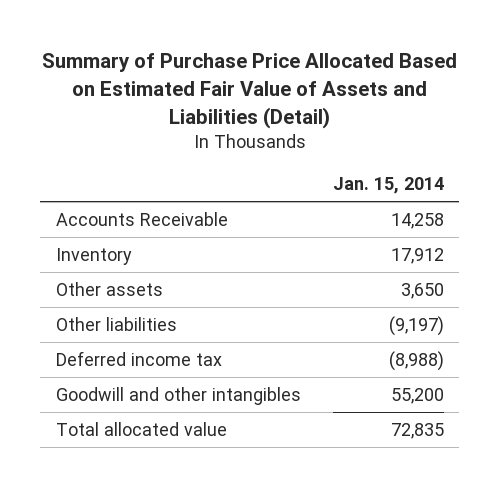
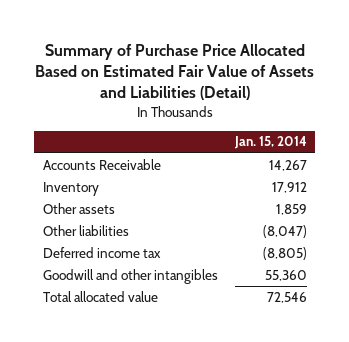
[390,212,444,229] 14,258 -> [268,159,307,171] 14,267
[400,282,444,299] 3,650 -> [275,203,307,215] 1,859
[388,315,444,336] (9,197) -> [262,224,307,238] (8,047)
[388,350,444,371] (8,988) -> [262,246,307,260] (8,805)
[390,387,444,404] 55,200 -> [264,269,307,281] 55,360
[390,422,444,439] 72,835 -> [266,291,307,303] 72,546

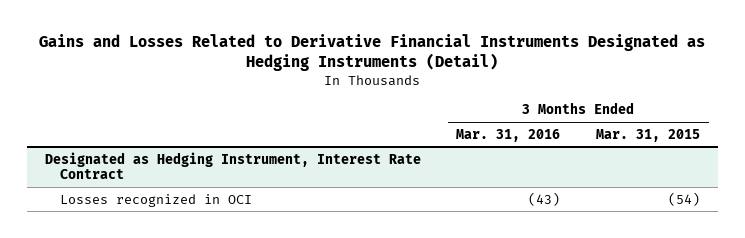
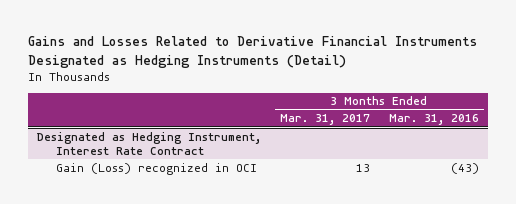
[595,128,700,142] Mar. 31, 2015 -> none
none -> [280,114,371,126] Mar. 31, 2017
[59,193,252,207] Losses recognized in OCI -> [55,162,257,175] Gain (Loss) recognized in OCI

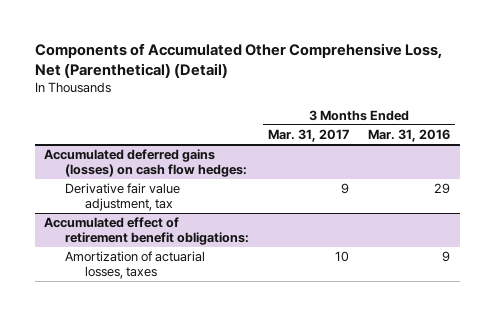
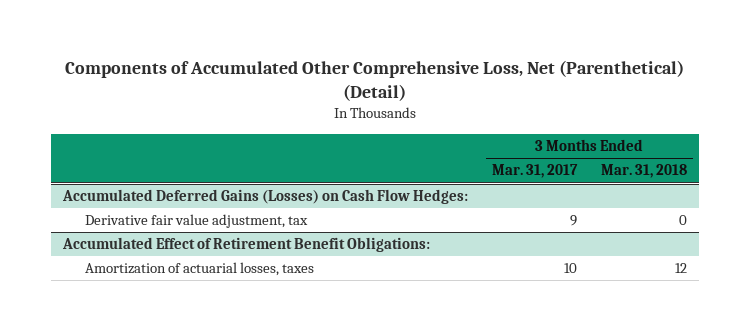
[368,129,451,143] Mar. 31, 2016 -> none
none -> [600,164,687,179] Mar. 31, 2018
[44,149,247,178] Accumulated deferred gains (losses) on cash flow hedges: -> [61,189,468,205] Accumulated Deferred Gains (Losses) on Cash Flow Hedges:
[44,217,249,246] Accumulated effect of retirement benefit obligations: -> [61,237,430,253] Accumulated Effect of Retirement Benefit Obligations:

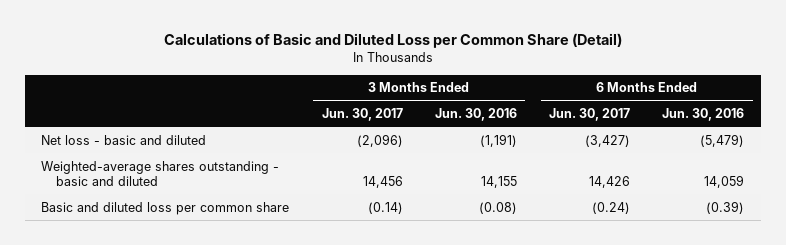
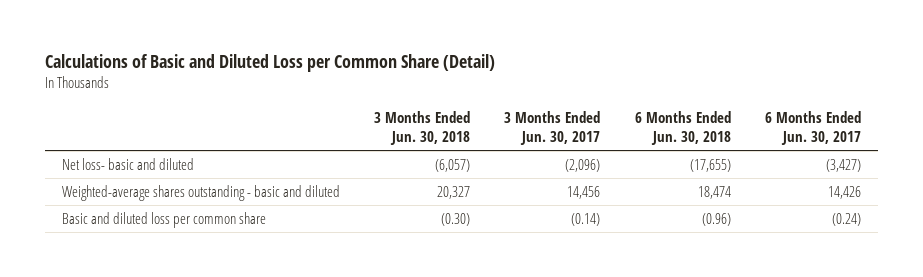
[434,108,517,122] Jun. 30, 2016 -> none
[662,108,745,122] Jun. 30, 2016 -> none
none -> [374,110,471,145] 3 Months Ended Jun. 30, 2018
none -> [634,110,731,145] 6 Months Ended Jun. 30, 2018
[41,134,207,145] Net loss - basic and diluted -> [61,157,194,170] Net loss- basic and diluted

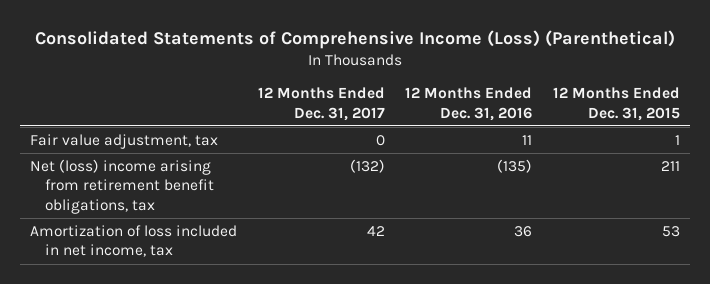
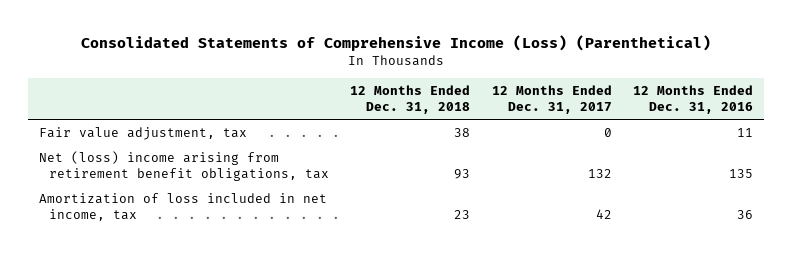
[552,87,680,121] 12 Months Ended Dec. 31, 2015 -> none
none -> [350,84,471,115] 12 Months Ended Dec. 31, 2018
[349,158,385,173] (132) -> [587,169,612,179] 132
[497,158,533,173] (135) -> [729,169,754,179] 135

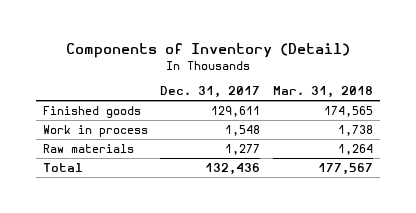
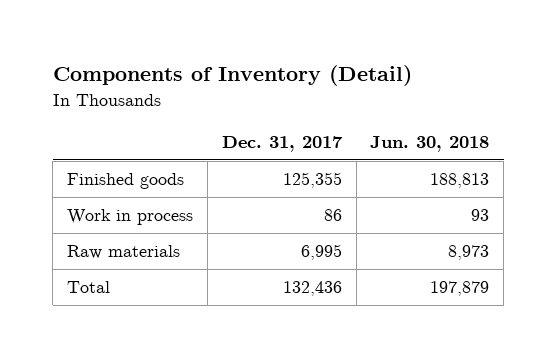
[273,86,374,99] Mar. 31, 2018 -> none
none -> [370,136,490,153] Jun. 30, 2018
[211,105,261,117] 129,611 -> [282,172,342,189] 125,355
[225,124,261,136] 1,548 -> [323,209,342,222] 86
[225,143,261,155] 1,277 -> [300,244,342,261] 6,995

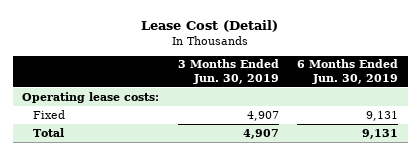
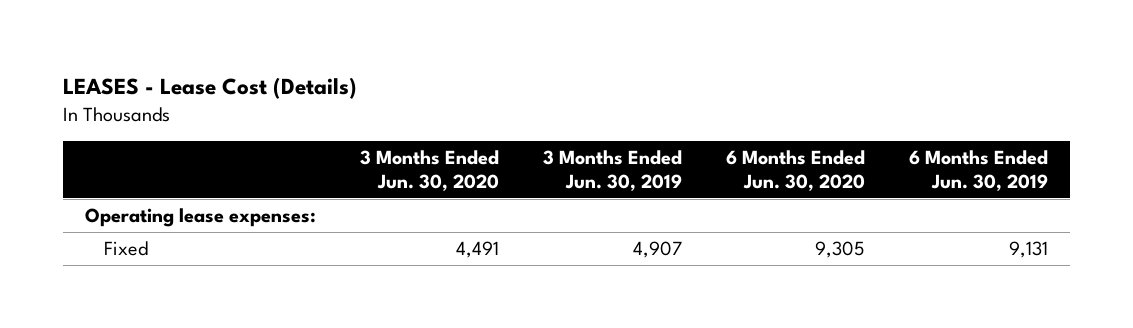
[141,19,279,32] Lease Cost (Detail) -> [63,77,358,100] LEASES - Lease Cost (Details)
none -> [360,150,500,192] 3 Months Ended Jun. 30, 2020
none -> [725,150,865,192] 6 Months Ended Jun. 30, 2020
[21,91,159,103] Operating lease costs: -> [85,208,317,228] Operating lease expenses:
[33,127,65,137] Total -> none

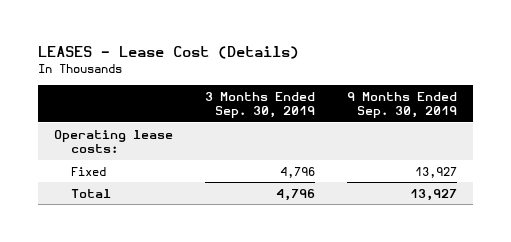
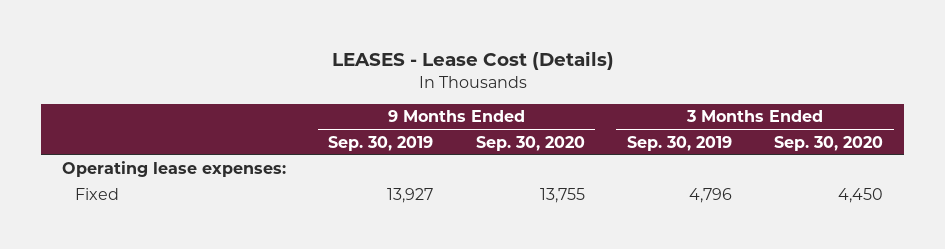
none -> [475,135,585,151] Sep. 30, 2020
none -> [774,135,884,151] Sep. 30, 2020
[53,129,173,154] Operating lease costs: -> [62,161,287,178] Operating lease expenses:
[71,188,112,198] Total -> none

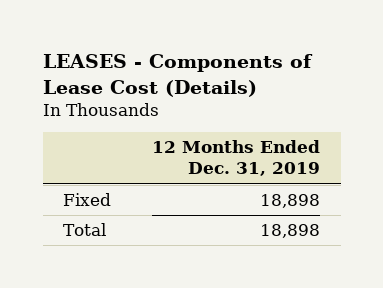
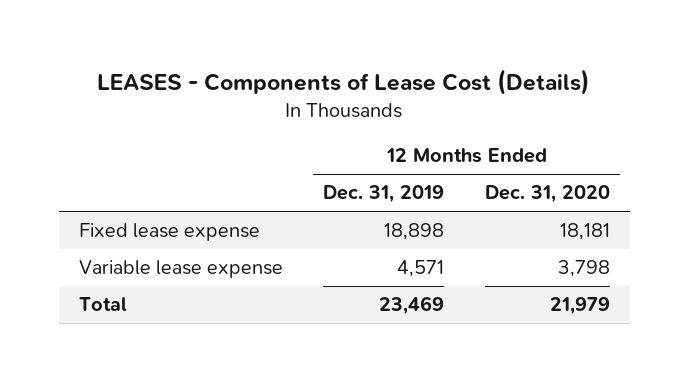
none -> [485,185,611,204] Dec. 31, 2020
[63,193,112,207] Fixed -> [78,223,260,242] Fixed lease expense
none -> [78,260,283,279] Variable lease expense
[260,224,321,239] 18,898 -> [379,296,445,316] 23,469

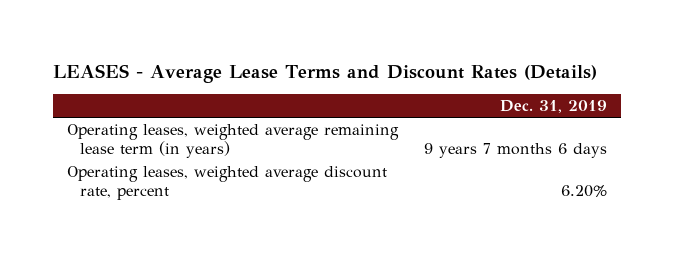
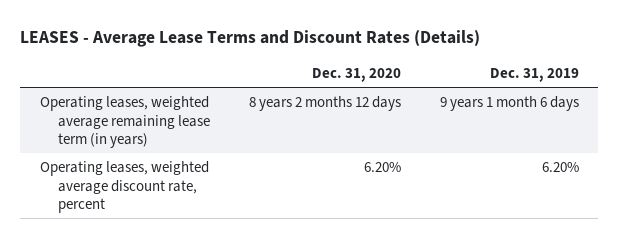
none -> [312,67,402,82] Dec. 31, 2020
[424,142,608,158] 9 years 7 months 6 days -> [439,96,579,112] 9 years 1 month 6 days

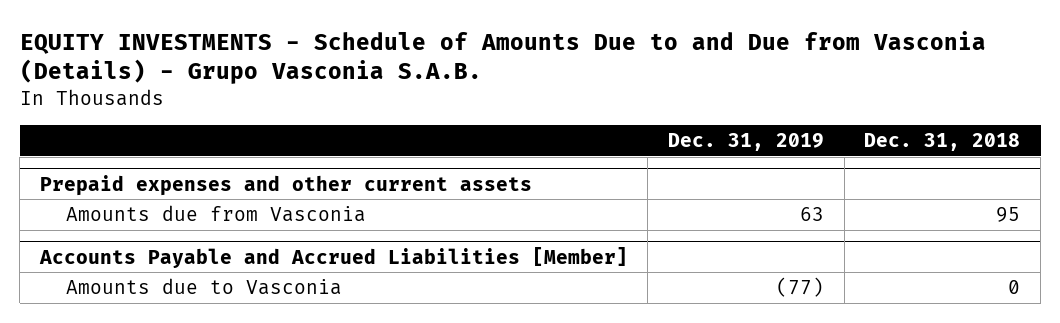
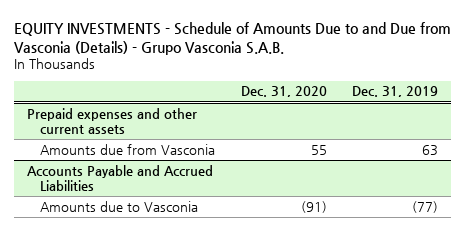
[864,133,1021,152] Dec. 31, 2018 -> none
none -> [240,86,327,98] Dec. 31, 2020
[38,246,628,268] Accounts Payable and Accrued Liabilities [Member] -> [26,164,213,191] Accounts Payable and Accrued Liabilities

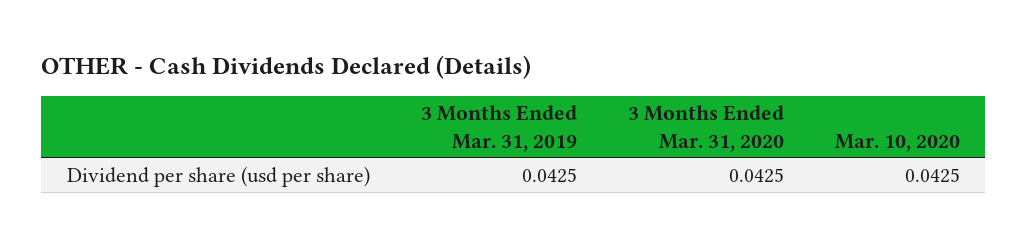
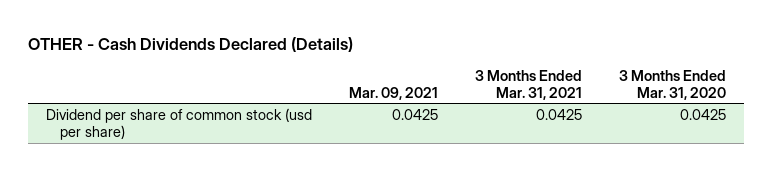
[420,104,577,152] 3 Months Ended Mar. 31, 2019 -> none
[834,133,960,152] Mar. 10, 2020 -> none
none -> [349,86,439,100] Mar. 09, 2021
none -> [475,69,583,100] 3 Months Ended Mar. 31, 2021
[66,165,370,187] Dividend per share (usd per share) -> [46,108,313,141] Dividend per share of common stock (usd per share)

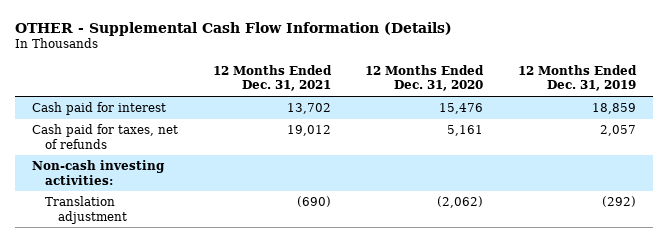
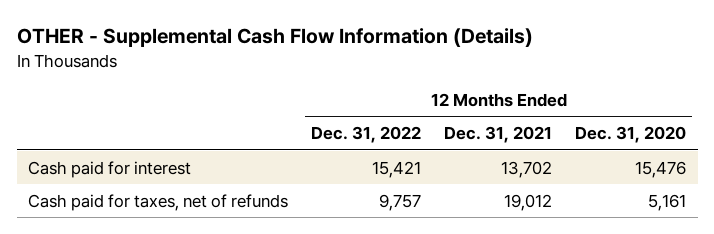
[518,65,638,92] 12 Months Ended Dec. 31, 2019 -> none
none -> [311,126,422,144] Dec. 31, 2022
[31,160,165,185] Non-cash investing activities: -> none
[45,196,128,224] Translation adjustment -> none

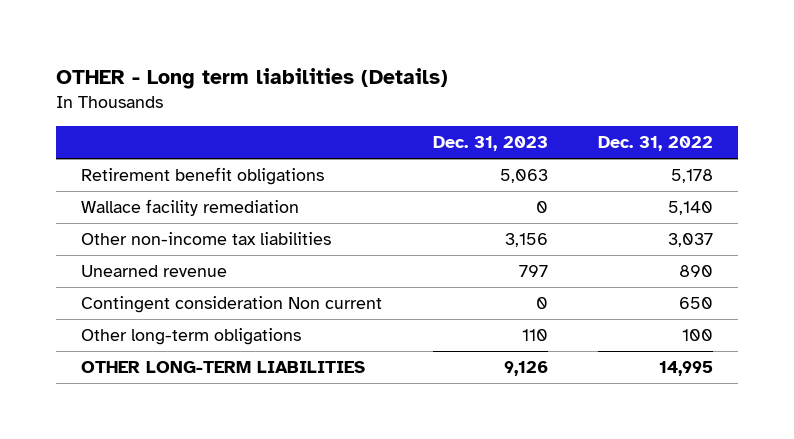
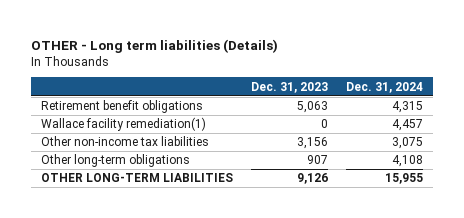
[597,136,713,152] Dec. 31, 2022 -> none
none -> [346,81,424,93] Dec. 31, 2024
[81,199,300,217] Wallace facility remediation -> [40,117,206,132] Wallace facility remediation(1)
[81,265,228,278] Unearned revenue -> none
[81,296,383,314] Contingent consideration Non current -> none
[521,329,548,342] 110 -> [307,155,329,165] 907

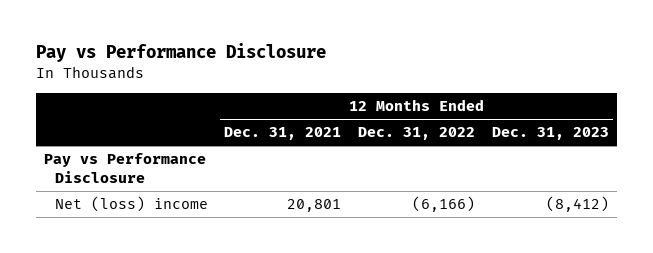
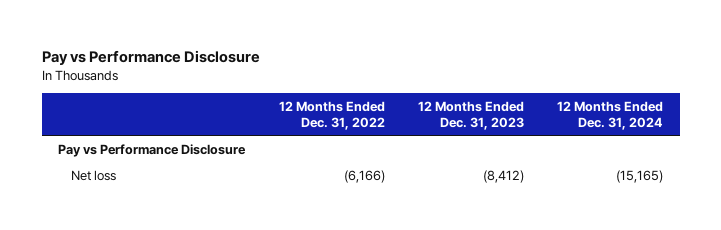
[224,127,342,141] Dec. 31, 2021 -> none
none -> [557,100,664,130] 12 Months Ended Dec. 31, 2024
[54,196,208,213] Net (loss) income -> [70,169,116,181] Net loss

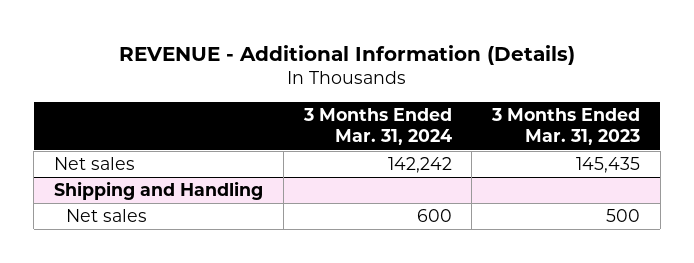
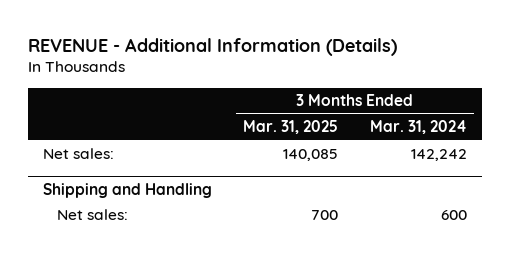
[490,107,640,146] 3 Months Ended Mar. 31, 2023 -> none
none -> [243,120,339,135] Mar. 31, 2025
[54,157,136,171] Net sales -> [43,148,115,160] Net sales:
[66,209,148,223] Net sales -> [56,209,128,221] Net sales:

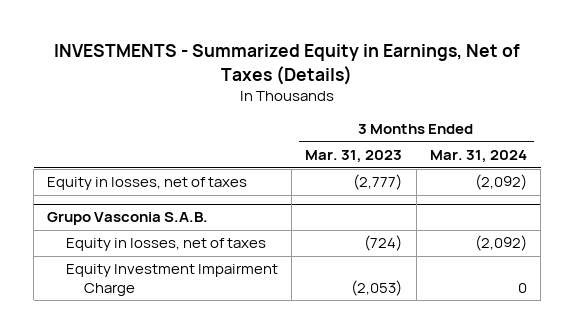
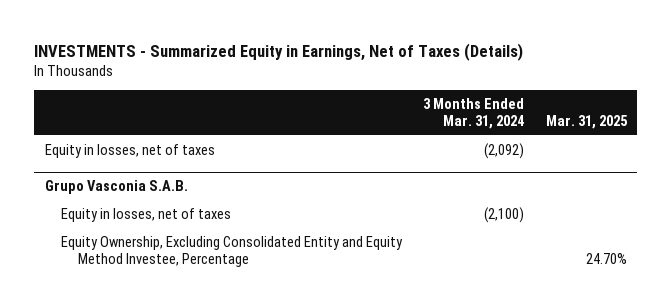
[305,150,403,164] Mar. 31, 2023 -> none
none -> [545,114,628,129] Mar. 31, 2025
[65,264,278,296] Equity Investment Impairment Charge -> none
[475,235,528,252] (2,092) -> [484,206,525,223] (2,100)
none -> [61,235,404,267] Equity Ownership, Excluding Consolidated Entity and Equity Method Investee, Percentage

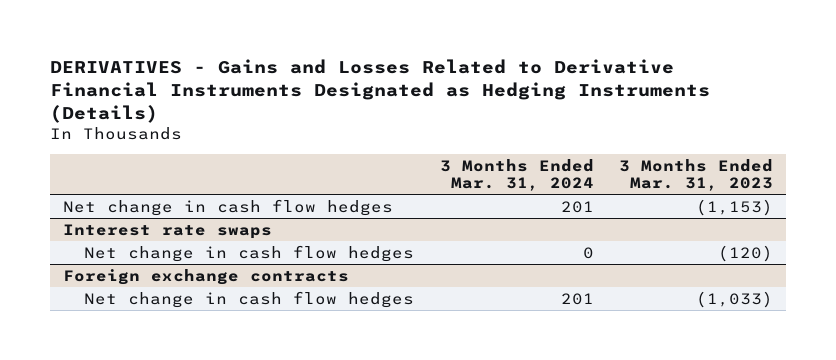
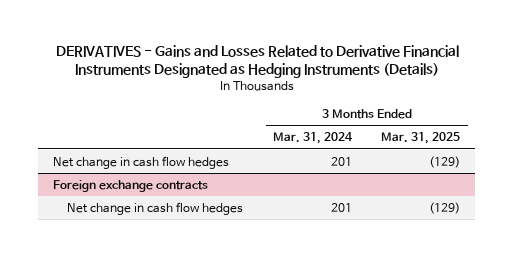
[619,158,774,192] 3 Months Ended Mar. 31, 2023 -> none
none -> [381,132,461,145] Mar. 31, 2025
[63,223,273,239] Interest rate swaps -> none
[84,244,415,262] Net change in cash flow hedges -> none

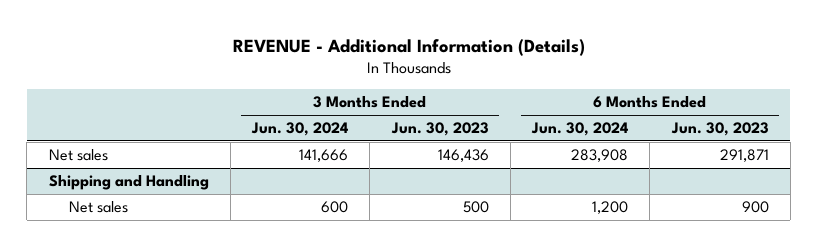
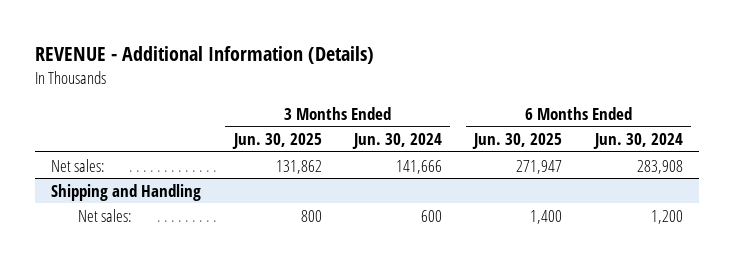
[390,122,489,137] Jun. 30, 2023 -> none
[670,122,769,137] Jun. 30, 2023 -> none
none -> [231,133,322,150] Jun. 30, 2025
none -> [472,133,563,150] Jun. 30, 2025
[48,149,108,162] Net sales -> [51,158,106,172] Net sales:
[68,201,128,214] Net sales -> [77,208,132,222] Net sales:

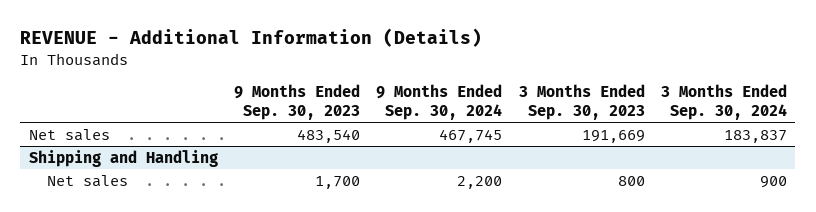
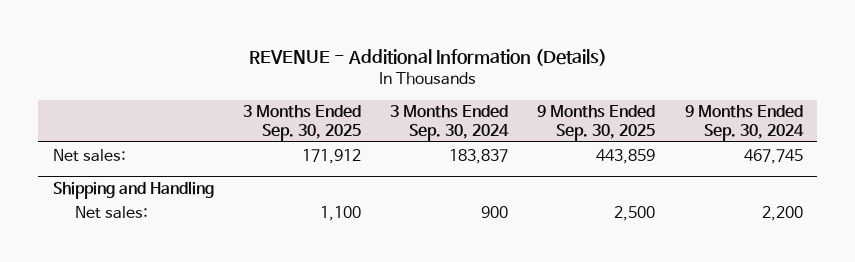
[233,84,360,120] 9 Months Ended Sep. 30, 2023 -> none
[518,84,645,120] 3 Months Ended Sep. 30, 2023 -> none
none -> [242,105,361,141] 3 Months Ended Sep. 30, 2025
none -> [537,105,656,141] 9 Months Ended Sep. 30, 2025
[28,129,110,142] Net sales -> [52,148,126,162] Net sales:
[46,175,128,188] Net sales -> [75,205,149,219] Net sales:

